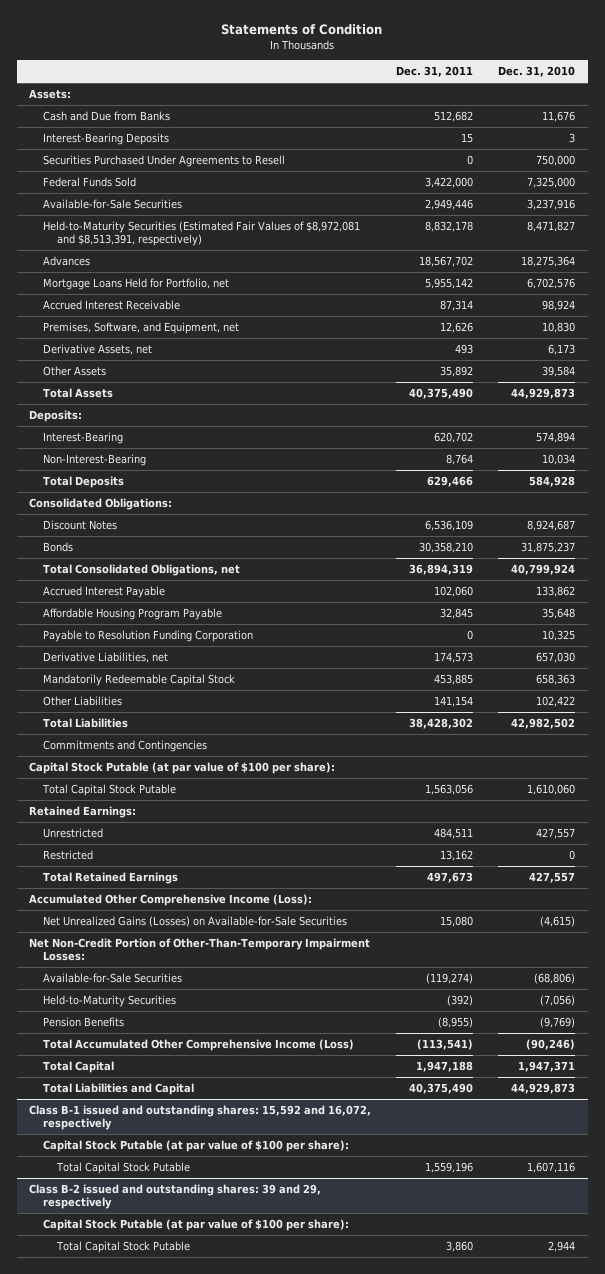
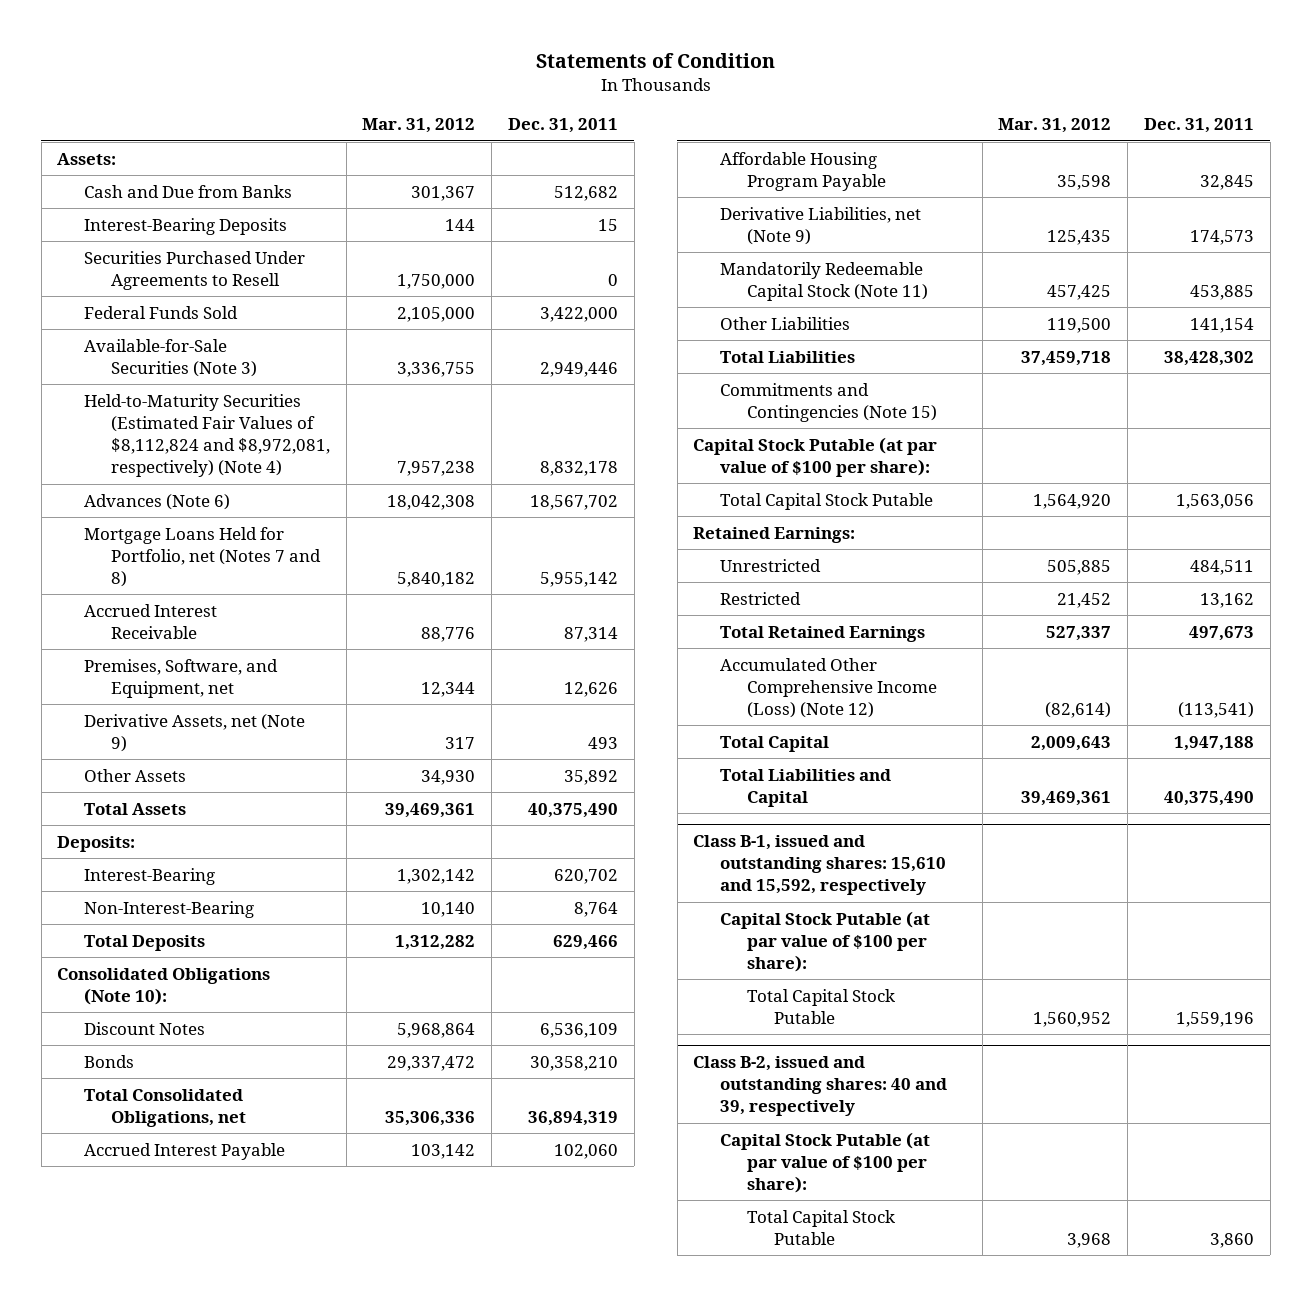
[498,66,576,78] Dec. 31, 2010 -> none
none -> [362,118,476,134] Mar. 31, 2012
[43,198,183,209] Available-for-Sale Securities -> [84,338,257,377] Available-for-Sale Securities (Note 3)
[43,220,361,246] Held-to-Maturity Securities (Estimated Fair Values of $8,972,081 and $8,513,391, respectively) -> [84,393,330,478] Held-to-Maturity Securities (Estimated Fair Values of $8,112,824 and $8,972,081, respectively) (Note 4)
[43,255,91,266] Advances -> [84,493,231,510] Advances (Note 6)
[43,277,230,290] Mortgage Loans Held for Portfolio, net -> [84,526,321,588] Mortgage Loans Held for Portfolio, net (Notes 7 and 8)
[43,343,153,355] Derivative Assets, net -> [84,713,306,752] Derivative Assets, net (Note 9)
[29,497,173,510] Consolidated Obligations: -> [57,967,271,1005] Consolidated Obligations (Note 10):
[43,629,254,642] Payable to Resolution Funding Corporation -> none
[43,651,169,663] Derivative Liabilities, net -> [720,206,922,245] Derivative Liabilities, net (Note 9)
[43,673,236,686] Mandatorily Redeemable Capital Stock -> [720,261,928,301] Mandatorily Redeemable Capital Stock (Note 11)
[43,739,208,752] Commitments and Contingencies -> [720,382,937,422] Commitments and Contingencies (Note 15)
[29,893,313,906] Accumulated Other Comprehensive Income (Loss): -> none
[43,915,348,927] Net Unrealized Gains (Losses) on Available-for-Sale Securities -> none
[29,937,371,961] Net Non-Credit Portion of Other-Than-Temporary Impairment Losses: -> none
[43,972,183,983] Available-for-Sale Securities -> none
[43,994,177,1007] Held-to-Maturity Securities -> none
[43,1016,125,1027] Pension Benefits -> none
[43,1038,355,1051] Total Accumulated Other Comprehensive Income (Loss) -> [720,657,937,719] Accumulated Other Comprehensive Income (Loss) (Note 12)
[29,1104,372,1130] Class B-1 issued and outstanding shares: 15,592 and 16,072, respectively -> [693,834,947,896] Class B-1, issued and outstanding shares: 15,610 and 15,592, respectively
[29,1183,322,1209] Class B-2 issued and outstanding shares: 39 and 29, respectively -> [693,1055,948,1117] Class B-2, issued and outstanding shares: 40 and 39, respectively

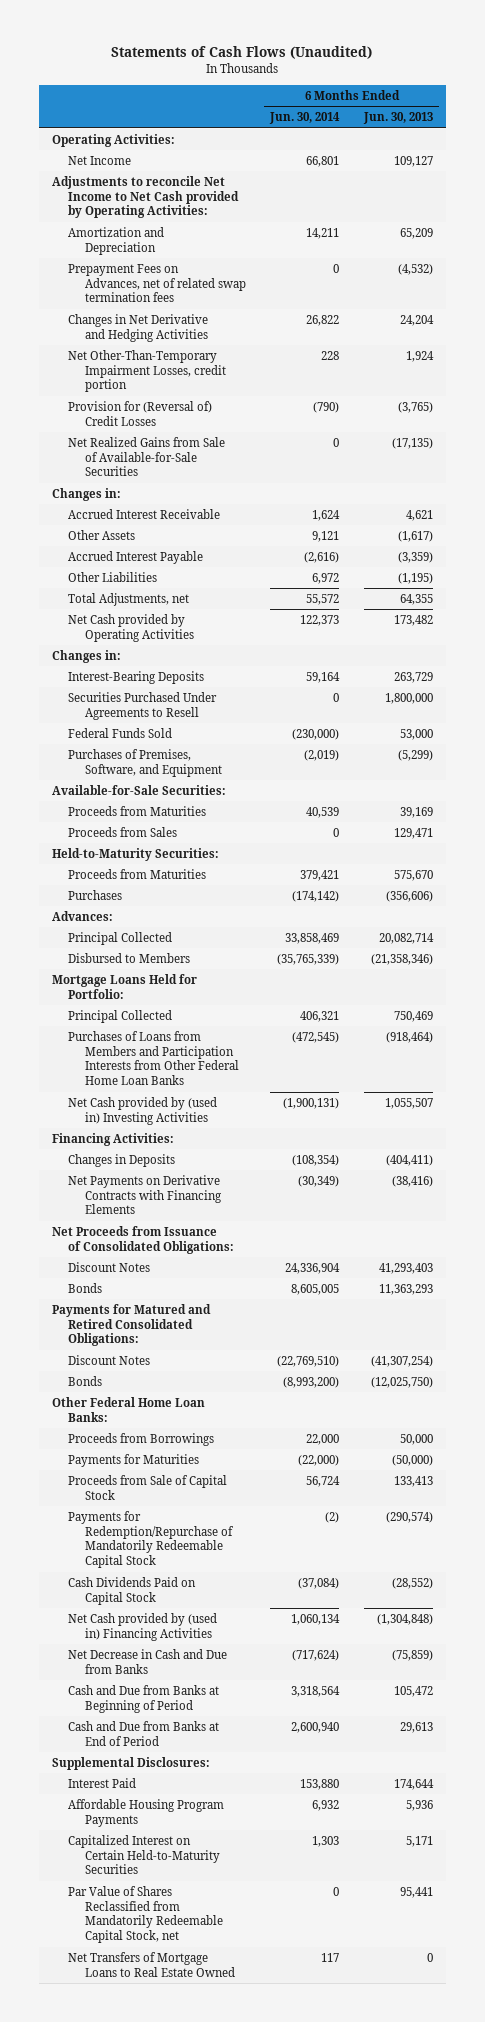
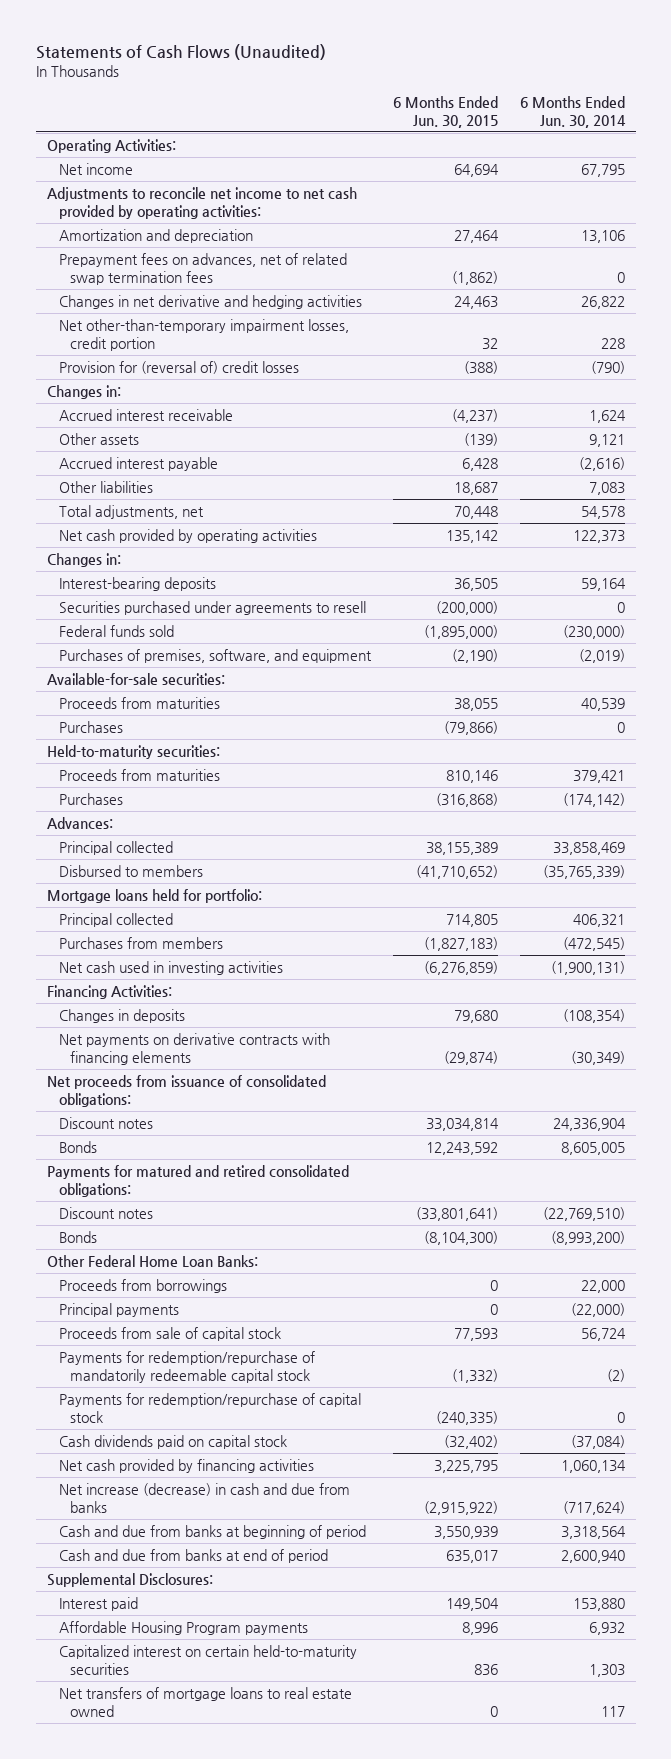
[363,112,434,125] Jun. 30, 2013 -> none
none -> [392,95,498,128] 6 Months Ended Jun. 30, 2015
[68,436,226,477] Net Realized Gains from Sale of Available-for-Sale Securities -> none
[68,155,132,165] Net Income -> [58,163,133,176] Net income
[306,155,340,167] 66,801 -> [580,164,625,178] 67,795
[51,175,240,219] Adjustments to reconcile Net Income to Net Cash provided by Operating Activities: -> [46,187,357,219] Adjustments to reconcile net income to net cash provided by operating activities:
[68,226,165,255] Amortization and Depreciation -> [58,229,253,244] Amortization and depreciation
[306,227,340,239] 14,211 -> [580,230,625,244] 13,106
[68,263,246,303] Prepayment Fees on Advances, net of related swap termination fees -> [58,253,347,285] Prepayment fees on advances, net of related swap termination fees
[68,313,209,342] Changes in Net Derivative and Hedging Activities -> [58,295,362,310] Changes in net derivative and hedging activities
[68,349,226,393] Net Other-Than-Temporary Impairment Losses, credit portion -> [58,319,349,351] Net other-than-temporary impairment losses, credit portion
[68,400,213,426] Provision for (Reversal of) Credit Losses -> [58,361,299,375] Provision for (reversal of) credit losses
[68,508,221,519] Accrued Interest Receivable -> [58,409,233,422] Accrued interest receivable
[68,529,136,540] Other Assets -> [58,433,139,446] Other assets
[68,550,204,564] Accrued Interest Payable -> [58,457,218,472] Accrued interest payable
[68,571,158,582] Other Liabilities -> [58,481,153,494] Other liabilities
[312,572,340,584] 6,972 -> [588,482,625,496] 7,083
[68,592,190,606] Total Adjustments, net -> [58,505,204,520] Total adjustments, net
[306,593,340,605] 55,572 -> [580,506,625,520] 54,578
[68,613,194,642] Net Cash provided by Operating Activities -> [58,529,317,544] Net cash provided by operating activities
[68,826,178,837] Proceeds from Sales -> none
[68,670,205,684] Interest-Bearing Deposits -> [58,577,216,592] Interest-bearing deposits
[68,691,218,720] Securities Purchased Under Agreements to Resell -> [58,601,366,616] Securities purchased under agreements to resell
[68,727,173,738] Federal Funds Sold -> [58,625,174,638] Federal funds sold
[68,748,222,777] Purchases of Premises, Software, and Equipment -> [58,649,372,664] Purchases of premises, software, and equipment
[51,784,226,795] Available-for-Sale Securities: -> [46,673,225,686] Available-for-sale securities:
[68,805,207,816] Proceeds from Maturities -> [58,697,220,710] Proceeds from maturities
none -> [58,721,123,734] Purchases
[51,847,219,861] Held-to-Maturity Securities: -> [46,745,220,760] Held-to-maturity securities:
[68,868,207,879] Proceeds from Maturities -> [58,769,220,782] Proceeds from maturities
[68,931,173,945] Principal Collected -> [58,841,173,856] Principal collected
[68,952,191,963] Disbursed to Members -> [58,865,203,878] Disbursed to members
[51,973,197,999] Mortgage Loans Held for Portfolio: -> [46,889,262,904] Mortgage loans held for portfolio:
[68,1009,173,1023] Principal Collected -> [58,913,173,928] Principal collected
[68,1030,239,1086] Purchases of Loans from Members and Participation Interests from Other Federal Home Loan Banks -> [58,937,223,950] Purchases from members
[68,1096,218,1125] Net Cash provided by (used in) Investing Activities -> [58,961,283,976] Net cash used in investing activities
[68,1153,176,1167] Changes in Deposits -> [58,1009,185,1024] Changes in deposits
[68,1174,222,1215] Net Payments on Derivative Contracts with Financing Elements -> [58,1033,330,1065] Net payments on derivative contracts with financing elements
[51,1225,235,1254] Net Proceeds from Issuance of Consolidated Obligations: -> [46,1075,326,1107] Net proceeds from issuance of consolidated obligations:
[68,1261,151,1272] Discount Notes -> [58,1117,153,1130] Discount notes
[51,1303,211,1347] Payments for Matured and Retired Consolidated Obligations: -> [46,1165,349,1197] Payments for matured and retired consolidated obligations:
[68,1354,151,1365] Discount Notes -> [58,1207,153,1220] Discount notes
[68,1432,215,1446] Proceeds from Borrowings -> [58,1279,227,1294] Proceeds from borrowings
[68,1453,200,1467] Payments for Maturities -> [58,1303,179,1318] Principal payments
[68,1474,228,1500] Proceeds from Sale of Capital Stock -> [58,1327,281,1342] Proceeds from sale of capital stock
[68,1510,234,1569] Payments for Redemption/Repurchase of Mandatorily Redeemable Capital Stock -> [58,1351,315,1383] Payments for redemption/repurchase of mandatorily redeemable capital stock
none -> [58,1393,361,1423] Payments for redemption/repurchase of capital stock
[68,1576,197,1605] Cash Dividends Paid on Capital Stock -> [58,1435,287,1450] Cash dividends paid on capital stock
[68,1612,218,1641] Net Cash provided by (used in) Financing Activities -> [58,1459,314,1474] Net cash provided by financing activities
[68,1648,228,1674] Net Decrease in Cash and Due from Banks -> [58,1483,350,1513] Net increase (decrease) in cash and due from banks
[68,1684,220,1713] Cash and Due from Banks at Beginning of Period -> [58,1525,366,1540] Cash and due from banks at beginning of period
[68,1720,220,1746] Cash and Due from Banks at End of Period -> [58,1549,328,1564] Cash and due from banks at end of period
[68,1885,223,1944] Par Value of Shares Reclassified from Mandatorily Redeemable Capital Stock, net -> none
[68,1777,137,1788] Interest Paid -> [58,1597,138,1612] Interest paid
[68,1798,225,1827] Affordable Housing Program Payments -> [58,1621,308,1636] Affordable Housing Program payments
[68,1834,220,1875] Capitalized Interest on Certain Held-to-Maturity Securities -> [58,1645,357,1675] Capitalized interest on certain held-to-maturity securities
[68,1951,235,1977] Net Transfers of Mortgage Loans to Real Estate Owned -> [58,1687,352,1717] Net transfers of mortgage loans to real estate owned

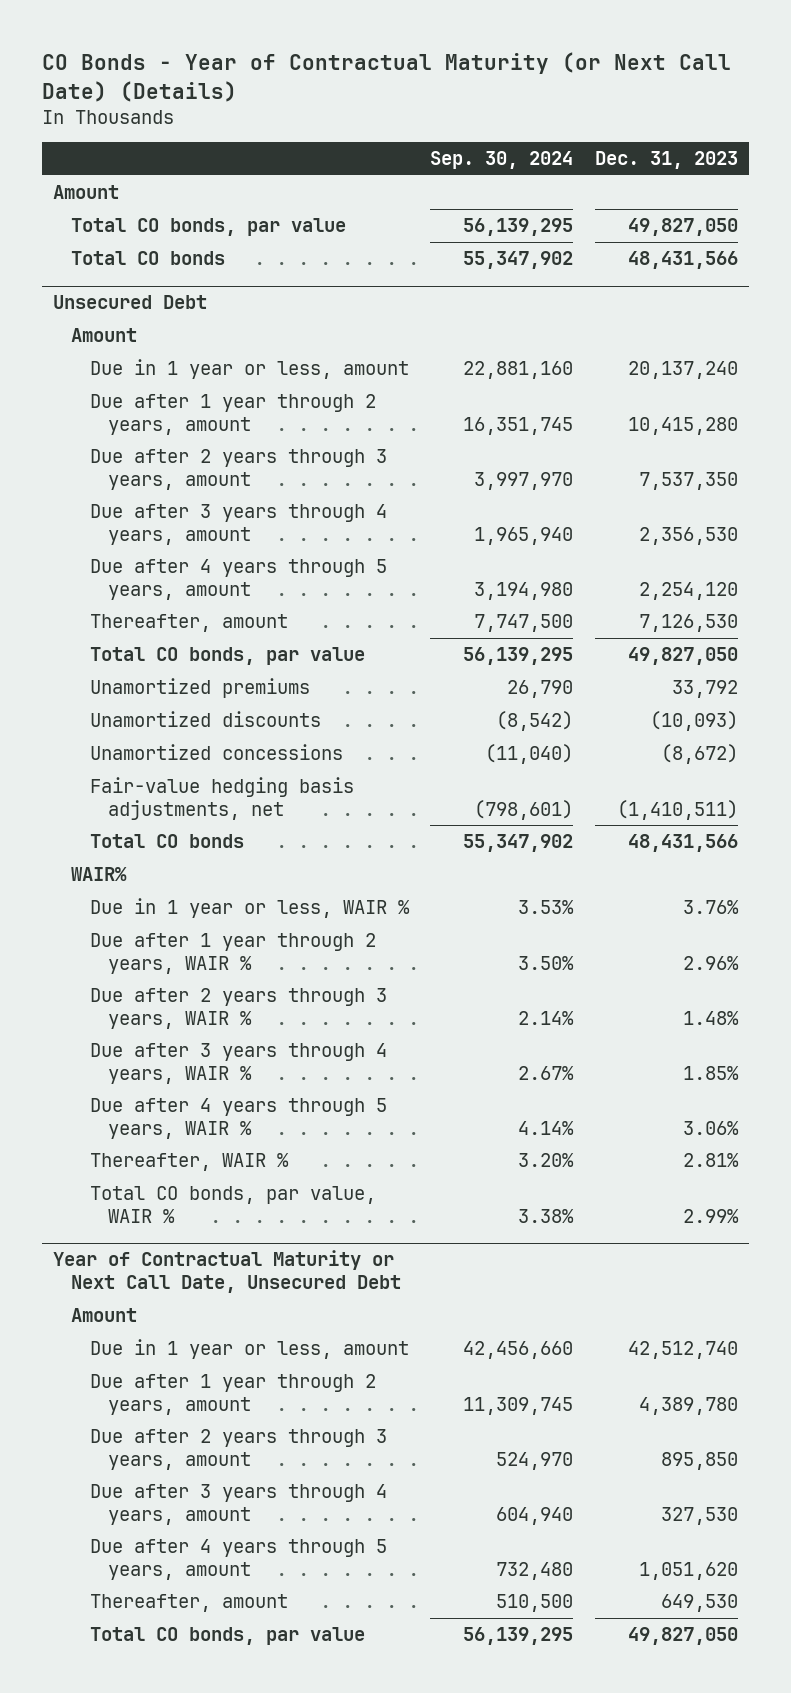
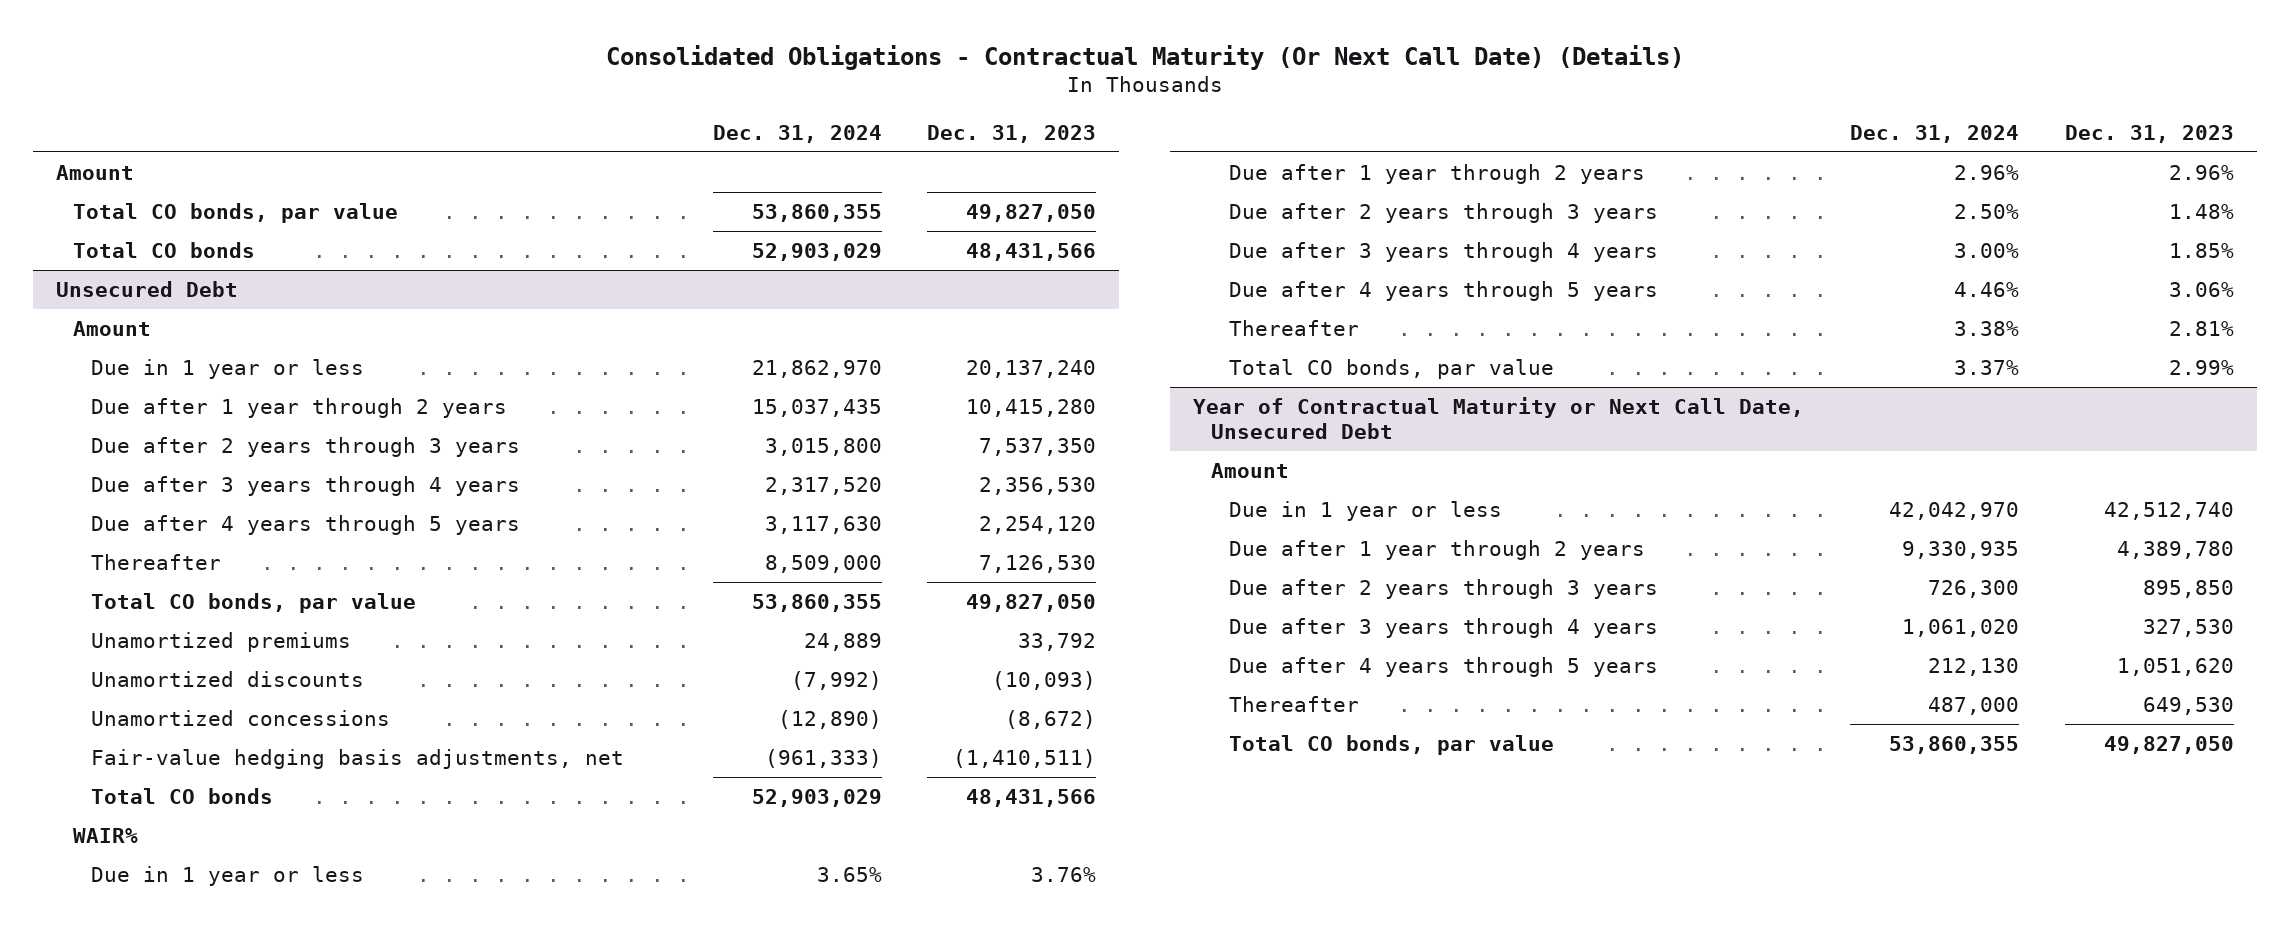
[41,52,731,102] CO Bonds - Year of Contractual Maturity (or Next Call Date) (Details) -> [605,44,1684,70] Consolidated Obligations - Contractual Maturity (Or Next Call Date) (Details)
[430,151,574,170] Sep. 30, 2024 -> none
none -> [712,124,882,143] Dec. 31, 2024
[89,359,409,380] Due in 1 year or less, amount -> [91,359,365,380] Due in 1 year or less
[89,394,376,435] Due after 1 year through 2 years, amount -> [91,398,508,419] Due after 1 year through 2 years
[89,449,387,490] Due after 2 years through 3 years, amount -> [91,437,521,458] Due after 2 years through 3 years
[89,504,387,545] Due after 3 years through 4 years, amount -> [91,476,521,497] Due after 3 years through 4 years
[89,559,387,600] Due after 4 years through 5 years, amount -> [91,515,521,536] Due after 4 years through 5 years
[89,614,288,633] Thereafter, amount -> [91,554,222,571] Thereafter
[89,898,410,919] Due in 1 year or less, WAIR % -> [91,866,365,887] Due in 1 year or less
[89,933,376,974] Due after 1 year through 2 years, WAIR % -> [1228,164,1645,185] Due after 1 year through 2 years
[89,988,387,1029] Due after 2 years through 3 years, WAIR % -> [1228,203,1658,224] Due after 2 years through 3 years
[89,1043,387,1084] Due after 3 years through 4 years, WAIR % -> [1228,242,1658,263] Due after 3 years through 4 years
[89,1098,387,1139] Due after 4 years through 5 years, WAIR % -> [1228,281,1658,302] Due after 4 years through 5 years
[89,1153,289,1172] Thereafter, WAIR % -> [1228,320,1359,337] Thereafter
[89,1186,376,1223] Total CO bonds, par value, WAIR % -> [1228,359,1554,380] Total CO bonds, par value
[89,1339,409,1360] Due in 1 year or less, amount -> [1228,501,1502,522] Due in 1 year or less
[89,1374,376,1415] Due after 1 year through 2 years, amount -> [1228,540,1645,561] Due after 1 year through 2 years
[89,1429,387,1470] Due after 2 years through 3 years, amount -> [1228,579,1658,600] Due after 2 years through 3 years
[89,1484,387,1525] Due after 3 years through 4 years, amount -> [1228,618,1658,639] Due after 3 years through 4 years
[89,1539,387,1580] Due after 4 years through 5 years, amount -> [1228,657,1658,678] Due after 4 years through 5 years
[89,1594,288,1613] Thereafter, amount -> [1228,696,1359,713] Thereafter

